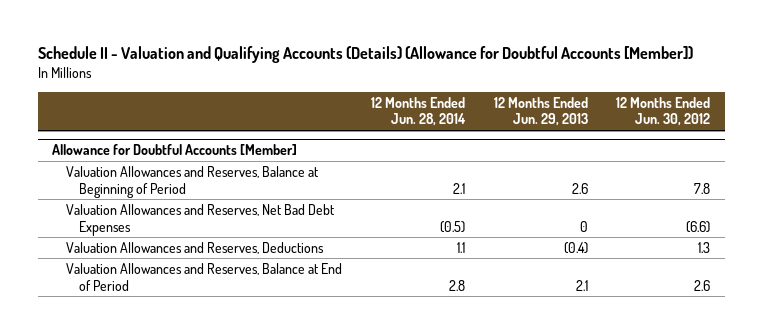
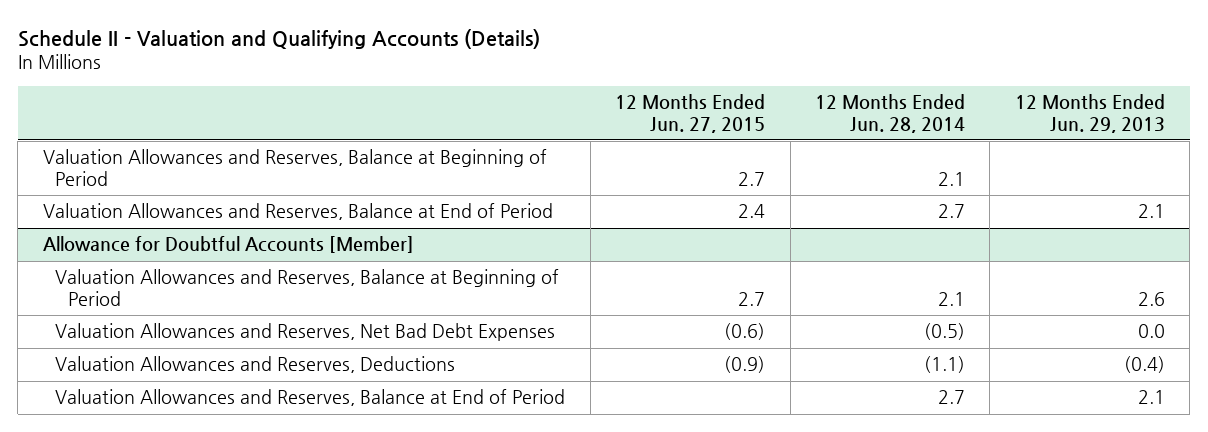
[37,46,693,64] Schedule II - Valuation and Qualifying Accounts (Details) (Allowance for Doubtful Accounts [Member]) -> [17,28,540,49] Schedule II - Valuation and Qualifying Accounts (Details)
[616,96,711,127] 12 Months Ended Jun. 30, 2012 -> none
none -> [615,94,766,133] 12 Months Ended Jun. 27, 2015
none -> [42,149,547,186] Valuation Allowances and Reserves, Balance at Beginning of Period
none -> [42,203,553,221] Valuation Allowances and Reserves, Balance at End of Period
[579,220,588,232] 0 -> [1137,324,1165,339] 0.0
[456,241,465,253] 1.1 -> [924,356,966,374] (1.1)
[448,279,465,291] 2.8 -> [938,390,966,405] 2.7

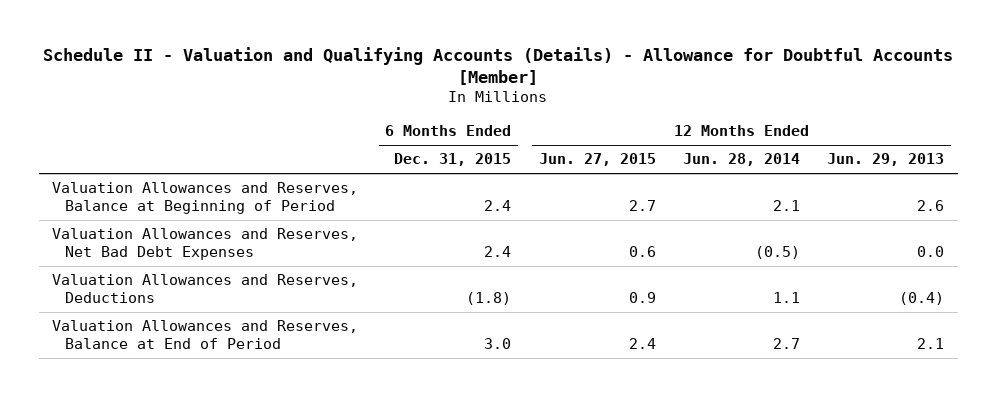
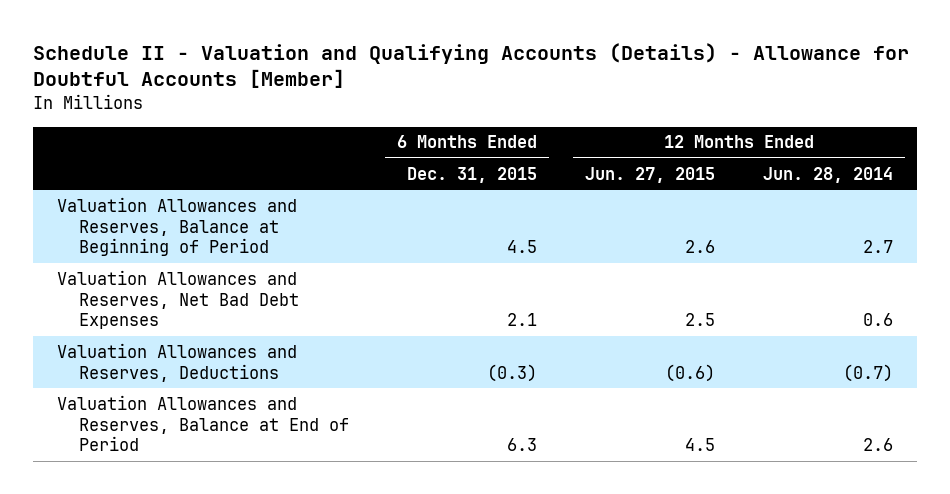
[827,153,945,167] Jun. 29, 2013 -> none
[484,200,512,212] 2.4 -> [506,240,537,254] 4.5
[628,200,656,212] 2.7 -> [684,240,715,254] 2.6
[773,200,801,212] 2.1 -> [862,240,893,254] 2.7
[484,246,512,258] 2.4 -> [506,313,537,327] 2.1
[628,246,656,258] 0.6 -> [684,313,715,327] 2.5
[755,246,801,260] (0.5) -> [862,313,893,327] 0.6
[466,292,512,306] (1.8) -> [486,363,537,382] (0.3)
[628,292,656,304] 0.9 -> [664,363,715,382] (0.6)
[773,292,801,304] 1.1 -> [842,363,893,382] (0.7)
[484,338,512,350] 3.0 -> [506,438,537,452] 6.3
[628,338,656,350] 2.4 -> [684,438,715,452] 4.5
[773,338,801,350] 2.7 -> [862,438,893,452] 2.6

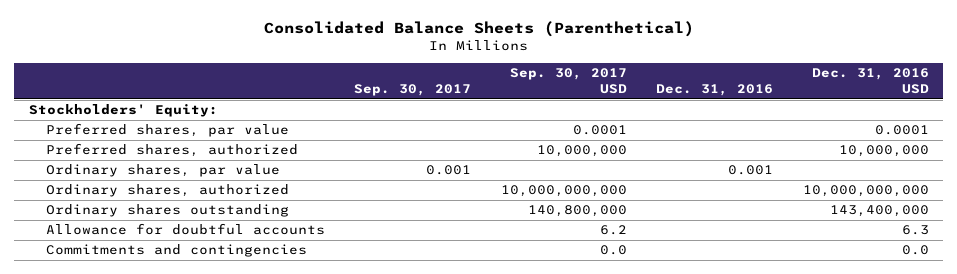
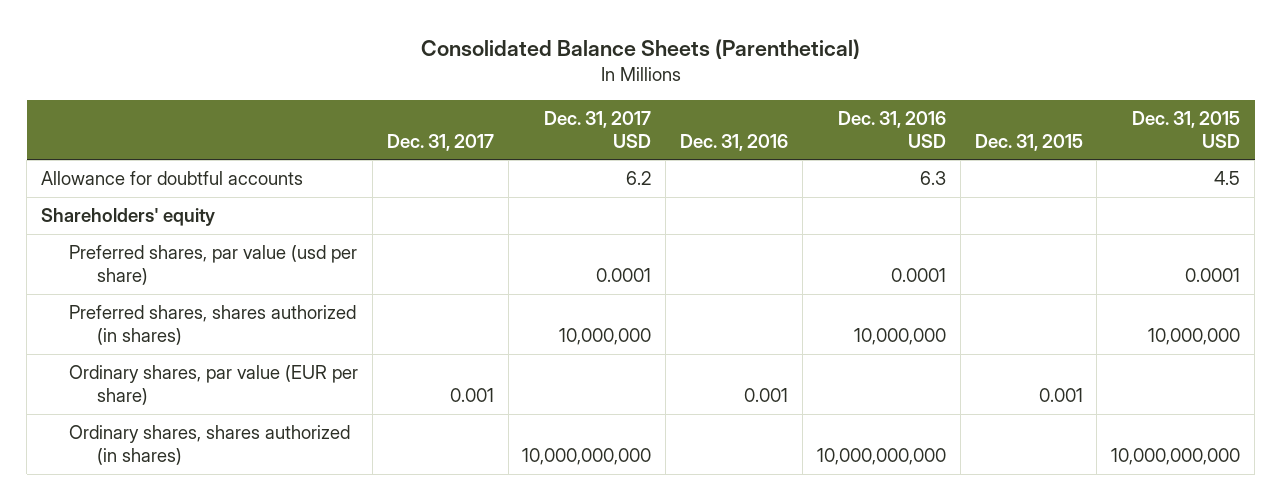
[354,84,472,97] Sep. 30, 2017 -> none
[509,68,627,95] Sep. 30, 2017 USD -> none
none -> [386,133,494,151] Dec. 31, 2017
none -> [544,110,652,148] Dec. 31, 2017 USD
none -> [974,133,1083,151] Dec. 31, 2015
none -> [1132,110,1241,148] Dec. 31, 2015 USD
[28,104,218,118] Stockholders' Equity: -> none
[45,123,289,138] Preferred shares, par value -> none
[45,143,298,158] Preferred shares, authorized -> none
[45,164,280,178] Ordinary shares, par value -> none
[45,184,289,198] Ordinary shares, authorized -> none
[45,204,289,218] Ordinary shares outstanding -> none
[45,244,307,258] Commitments and contingencies -> none
none -> [41,208,216,227] Shareholders' equity
none -> [68,245,357,286] Preferred shares, par value (usd per share)
none -> [68,305,356,346] Preferred shares, shares authorized (in shares)
none -> [68,365,358,406] Ordinary shares, par value (EUR per share)
none -> [68,425,350,466] Ordinary shares, shares authorized (in shares)

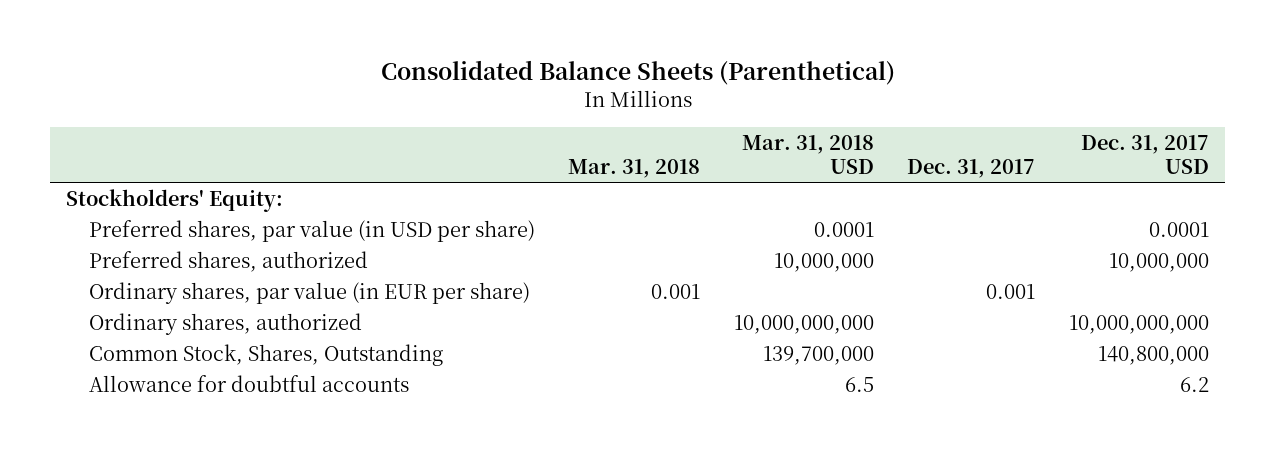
[680,133,789,151] Dec. 31, 2016 -> none
[837,110,946,148] Dec. 31, 2016 USD -> none
[974,133,1083,151] Dec. 31, 2015 -> none
[1132,110,1241,148] Dec. 31, 2015 USD -> none
none -> [568,159,701,179] Mar. 31, 2018
none -> [741,134,874,175] Mar. 31, 2018 USD
none -> [66,188,284,212] Stockholders' Equity:
none -> [88,219,535,242] Preferred shares, par value (in USD per share)
none -> [88,250,368,272] Preferred shares, authorized
none -> [88,281,530,304] Ordinary shares, par value (in EUR per share)
none -> [88,312,362,335] Ordinary shares, authorized
none -> [88,343,443,366] Common Stock, Shares, Outstanding
[41,208,216,227] Shareholders' equity -> none
[68,245,357,286] Preferred shares, par value (usd per share) -> none
[68,305,356,346] Preferred shares, shares authorized (in shares) -> none
[68,365,358,406] Ordinary shares, par value (EUR per share) -> none
[68,425,350,466] Ordinary shares, shares authorized (in shares) -> none

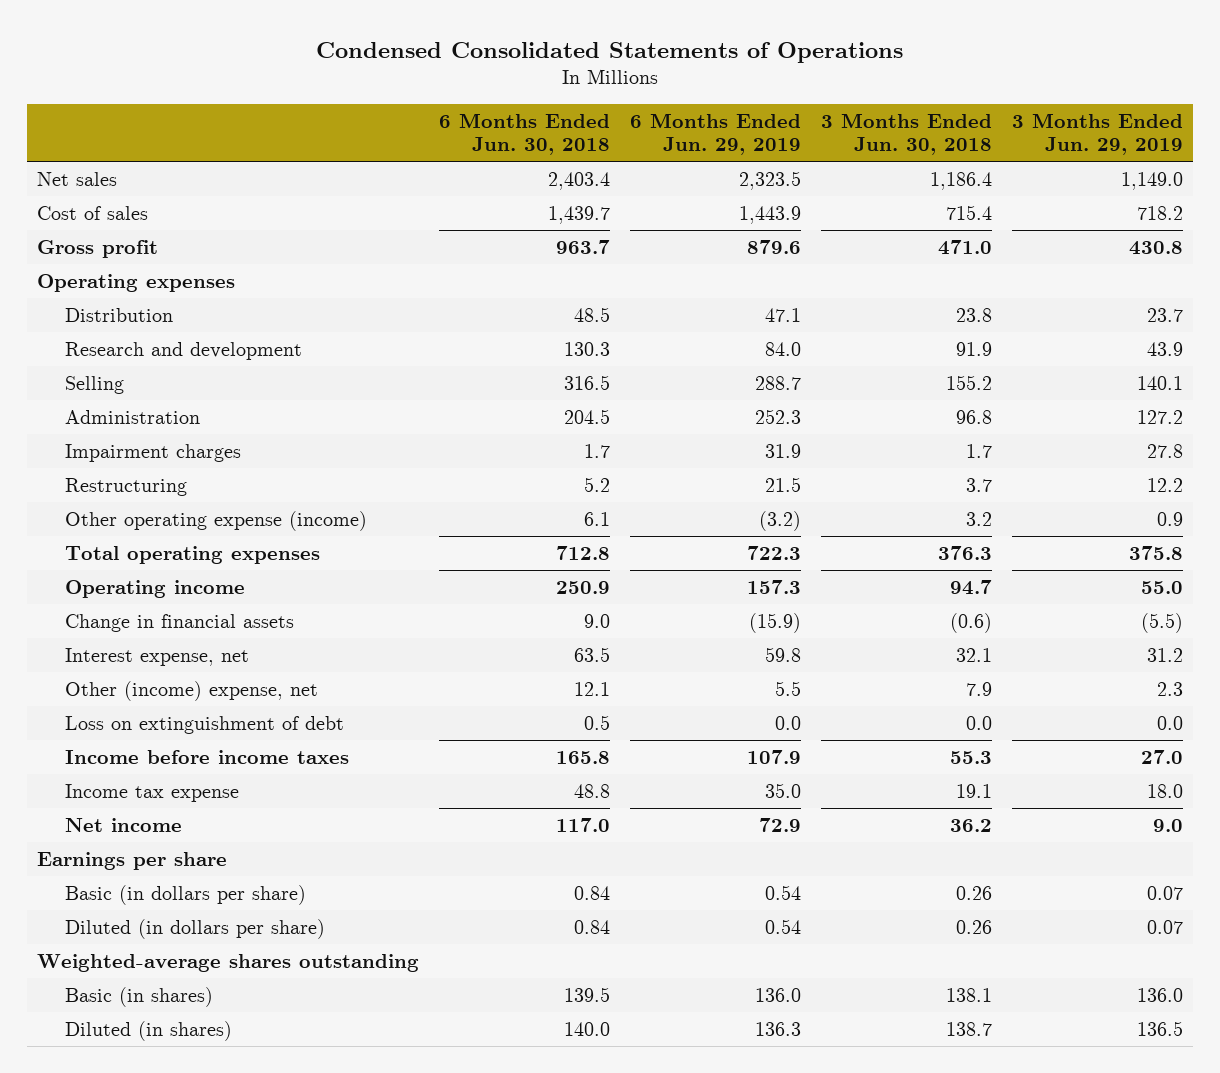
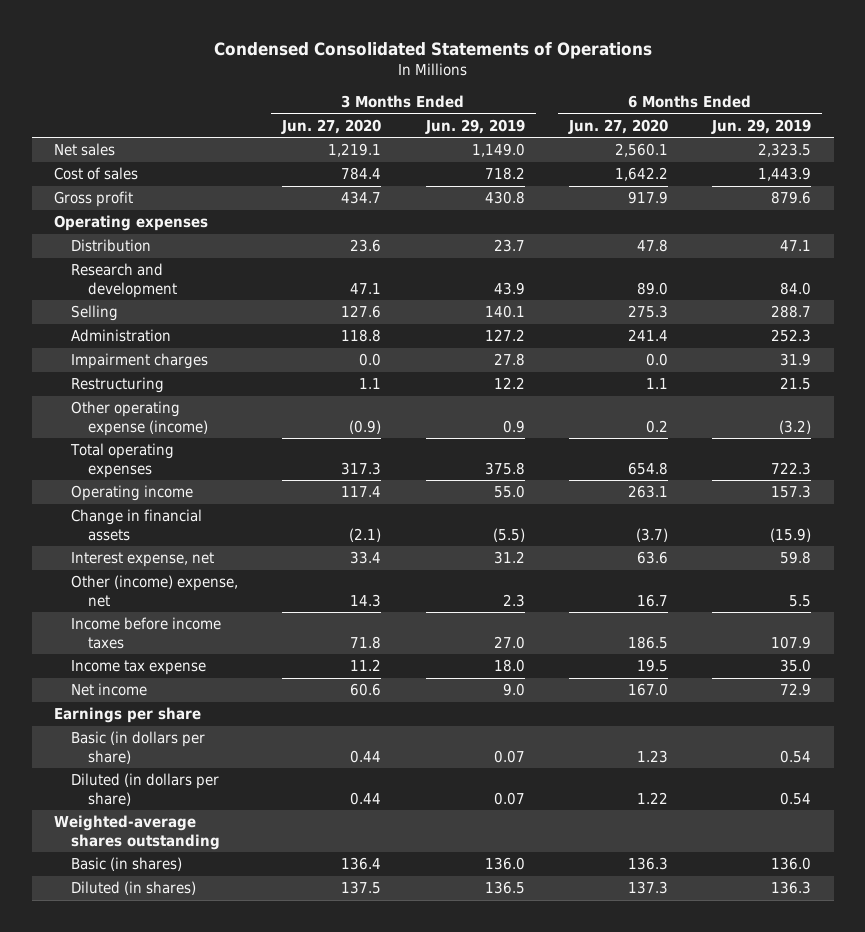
[438,112,610,156] 6 Months Ended Jun. 30, 2018 -> none
[820,112,992,156] 3 Months Ended Jun. 30, 2018 -> none
none -> [281,118,382,134] Jun. 27, 2020
none -> [567,118,668,134] Jun. 27, 2020
[65,715,345,734] Loss on extinguishment of debt -> none

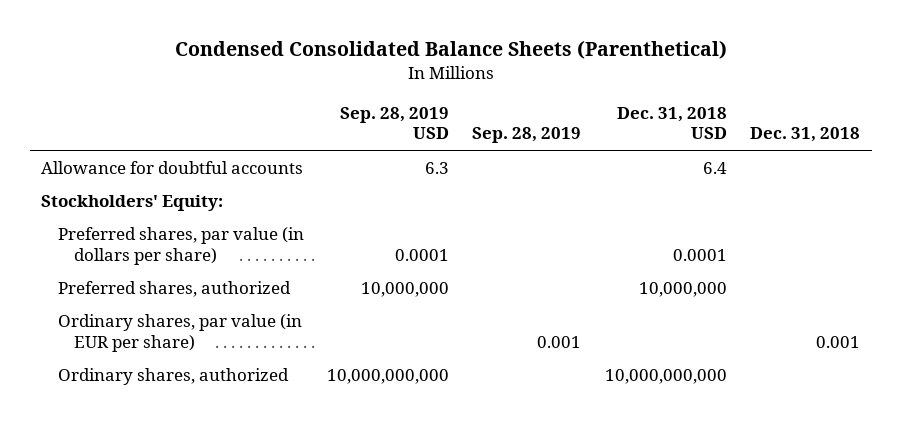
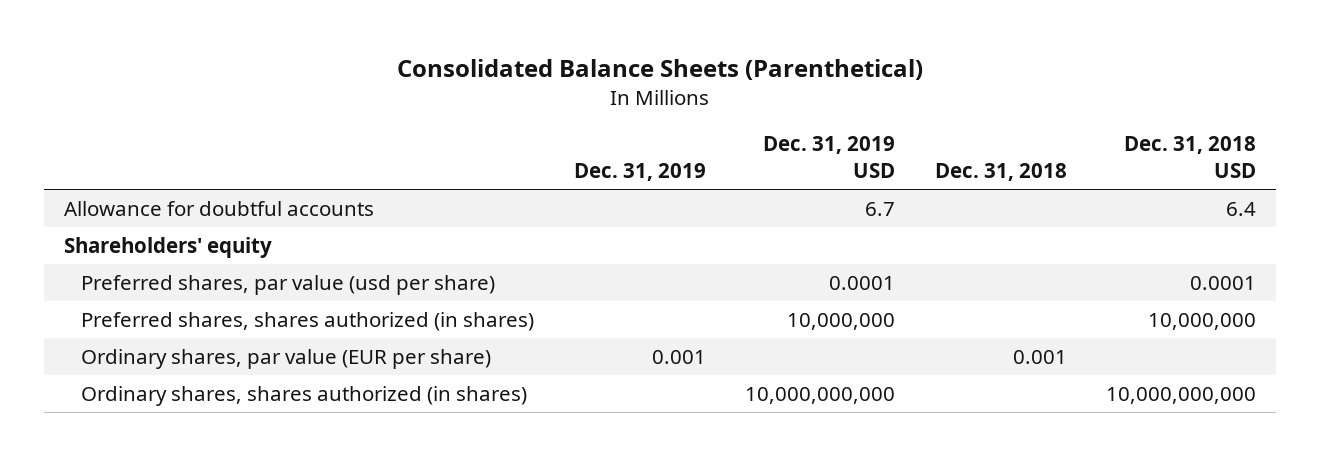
[174,39,727,59] Condensed Consolidated Balance Sheets (Parenthetical) -> [397,58,924,80] Consolidated Balance Sheets (Parenthetical)
[340,106,450,140] Sep. 28, 2019 USD -> none
[472,127,582,144] Sep. 28, 2019 -> none
none -> [573,163,706,182] Dec. 31, 2019
none -> [763,136,896,179] Dec. 31, 2019 USD
[41,194,224,211] Stockholders' Equity: -> [64,237,273,259] Shareholders' equity
[57,226,304,265] Preferred shares, par value (in dollars per share) -> [81,275,496,296] Preferred shares, par value (usd per share)
[57,280,291,297] Preferred shares, authorized -> [81,312,535,332] Preferred shares, shares authorized (in shares)
[57,313,302,352] Ordinary shares, par value (in EUR per share) -> [81,349,492,370] Ordinary shares, par value (EUR per share)
[57,367,289,385] Ordinary shares, authorized -> [81,386,528,407] Ordinary shares, shares authorized (in shares)

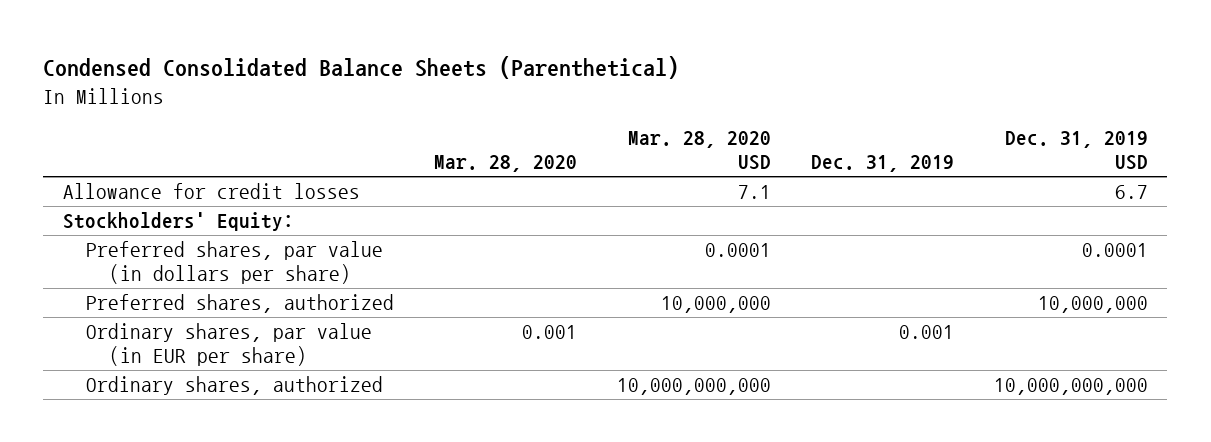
[397,58,924,80] Consolidated Balance Sheets (Parenthetical) -> [43,56,680,80] Condensed Consolidated Balance Sheets (Parenthetical)
[934,163,1067,182] Dec. 31, 2018 -> none
[1124,136,1257,179] Dec. 31, 2018 USD -> none
none -> [434,155,578,173] Mar. 28, 2020
none -> [627,131,771,171] Mar. 28, 2020 USD
[64,201,375,217] Allowance for doubtful accounts -> [63,183,361,200] Allowance for credit losses
[64,237,273,259] Shareholders' equity -> [63,212,295,232] Stockholders' Equity:
[81,275,496,296] Preferred shares, par value (usd per share) -> [86,241,384,284] Preferred shares, par value (in dollars per share)
[81,312,535,332] Preferred shares, shares authorized (in shares) -> [86,294,395,314] Preferred shares, authorized
[81,349,492,370] Ordinary shares, par value (EUR per share) -> [86,323,373,366] Ordinary shares, par value (in EUR per share)
[81,386,528,407] Ordinary shares, shares authorized (in shares) -> [86,376,384,396] Ordinary shares, authorized

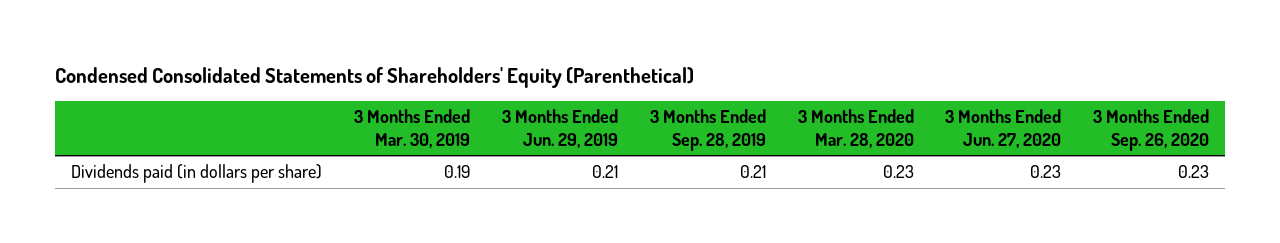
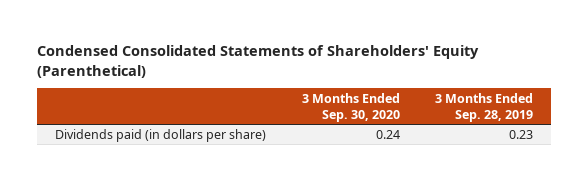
[354,109,471,149] 3 Months Ended Mar. 30, 2019 -> none
[501,109,618,149] 3 Months Ended Jun. 29, 2019 -> none
[797,109,914,149] 3 Months Ended Mar. 28, 2020 -> none
[945,109,1062,149] 3 Months Ended Jun. 27, 2020 -> none
[1093,109,1210,152] 3 Months Ended Sep. 26, 2020 -> none
none -> [301,92,400,122] 3 Months Ended Sep. 30, 2020
[739,165,766,179] 0.21 -> [509,130,534,140] 0.23

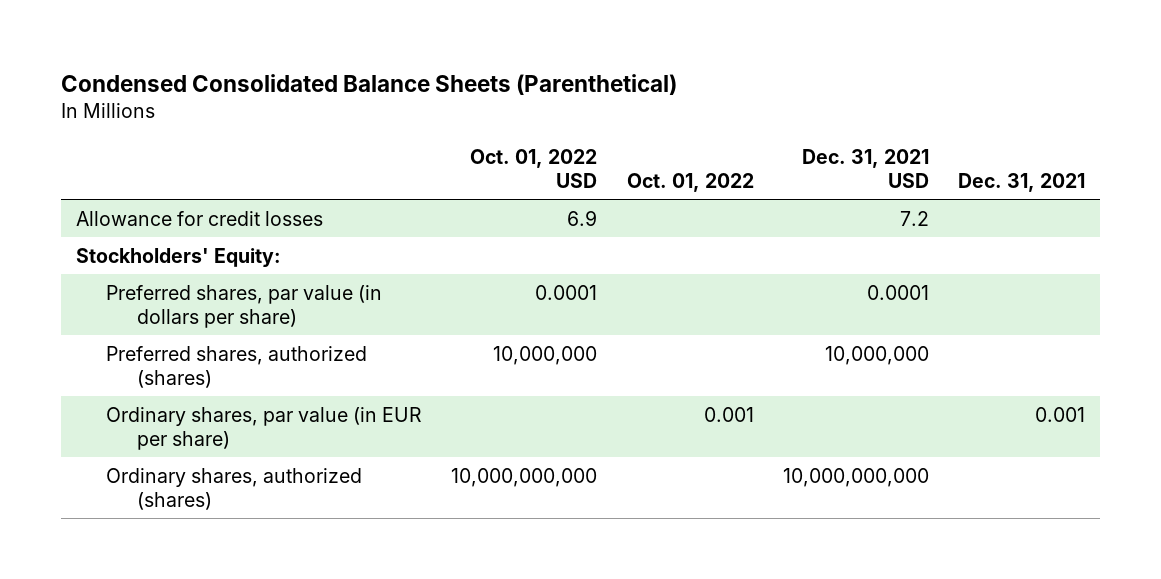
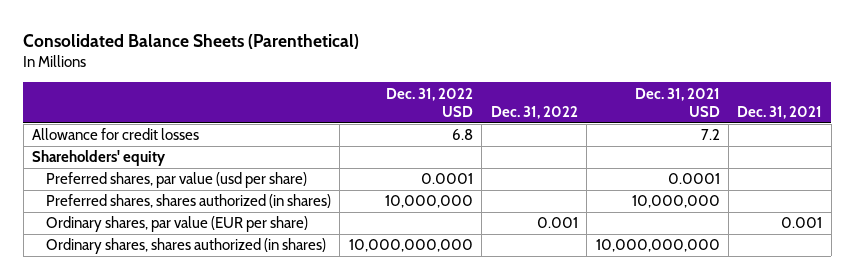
[60,73,677,95] Condensed Consolidated Balance Sheets (Parenthetical) -> [23,33,360,49] Consolidated Balance Sheets (Parenthetical)
[470,148,598,188] Oct. 01, 2022 USD -> none
[626,172,754,192] Oct. 01, 2022 -> none
none -> [385,87,473,117] Dec. 31, 2022 USD
none -> [490,105,578,119] Dec. 31, 2022
[75,247,281,267] Stockholders' Equity: -> [31,150,166,167] Shareholders' equity
[106,284,383,328] Preferred shares, par value (in dollars per share) -> [46,172,308,189] Preferred shares, par value (usd per share)
[106,345,368,388] Preferred shares, authorized (shares) -> [46,194,332,209] Preferred shares, shares authorized (in shares)
[106,406,423,450] Ordinary shares, par value (in EUR per share) -> [46,216,309,233] Ordinary shares, par value (EUR per share)
[106,467,363,510] Ordinary shares, authorized (shares) -> [46,238,327,255] Ordinary shares, shares authorized (in shares)

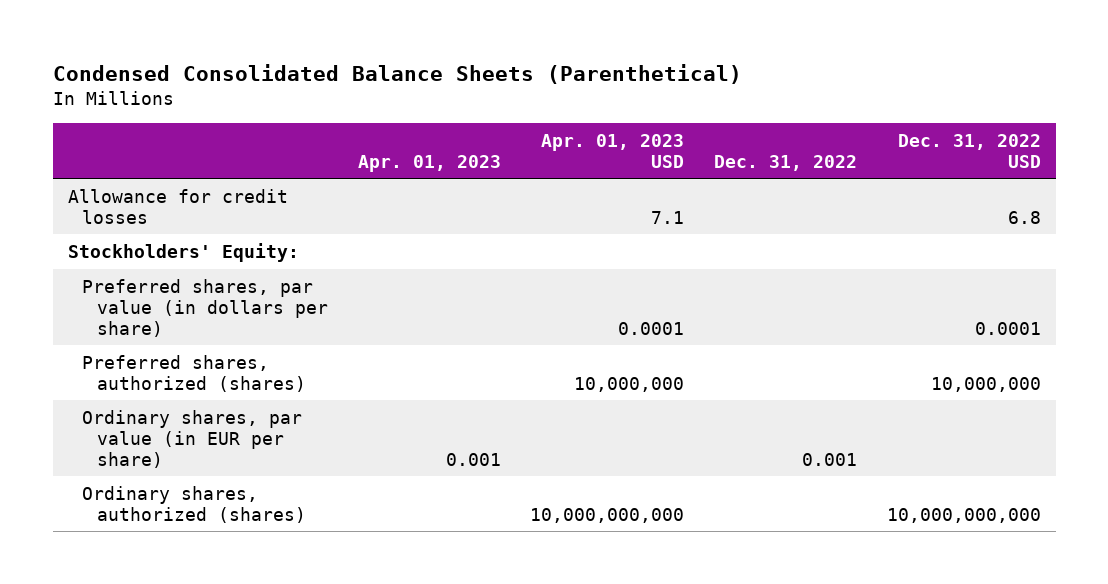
[23,33,360,49] Consolidated Balance Sheets (Parenthetical) -> [52,63,742,84] Condensed Consolidated Balance Sheets (Parenthetical)
[634,87,720,117] Dec. 31, 2021 USD -> none
[737,105,823,119] Dec. 31, 2021 -> none
none -> [357,154,501,172] Apr. 01, 2023
none -> [541,133,685,168] Apr. 01, 2023 USD
[31,150,166,167] Shareholders' equity -> [67,242,299,262] Stockholders' Equity:
[46,172,308,189] Preferred shares, par value (usd per share) -> [82,278,328,337] Preferred shares, par value (in dollars per share)
[46,194,332,209] Preferred shares, shares authorized (in shares) -> [82,354,306,392] Preferred shares, authorized (shares)
[46,216,309,233] Ordinary shares, par value (EUR per share) -> [82,409,303,468] Ordinary shares, par value (in EUR per share)
[46,238,327,255] Ordinary shares, shares authorized (in shares) -> [82,485,306,523] Ordinary shares, authorized (shares)

